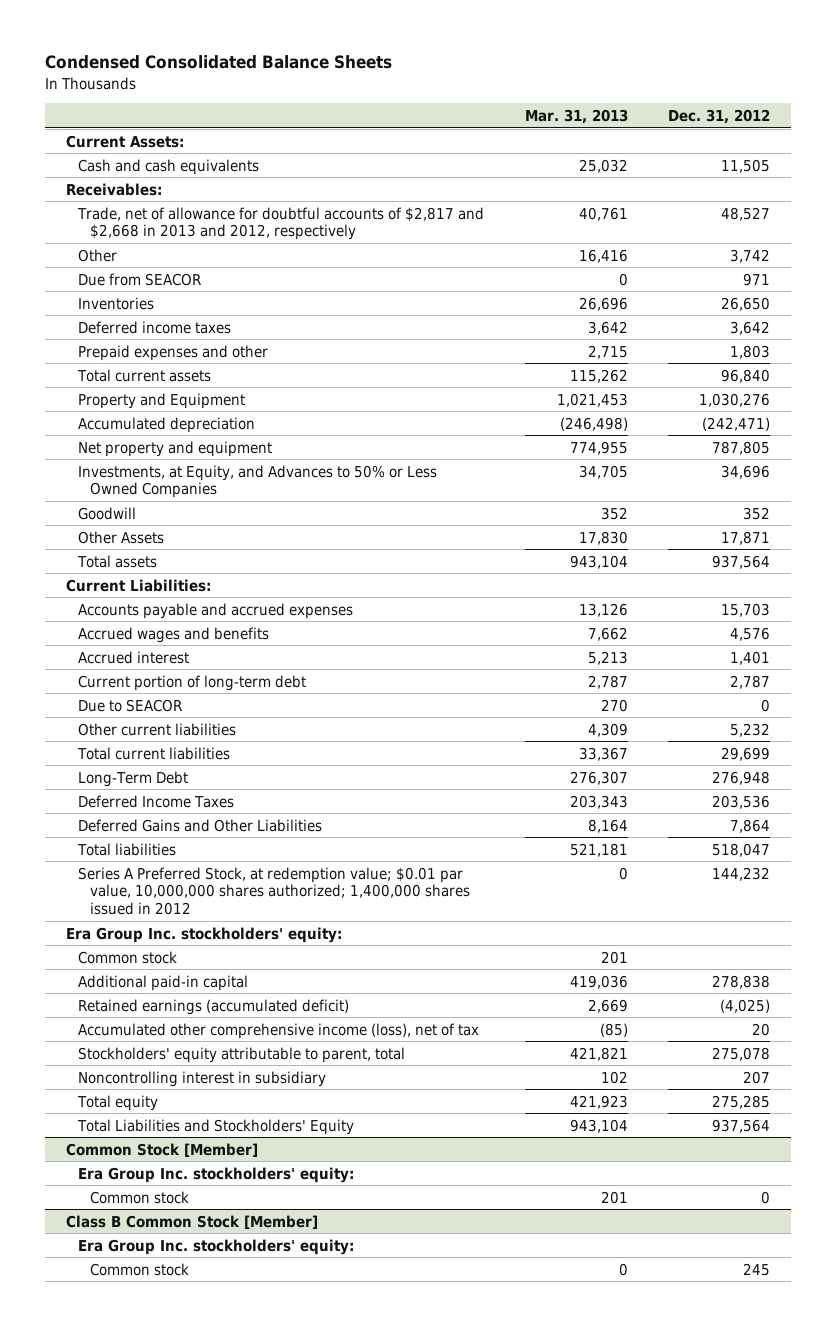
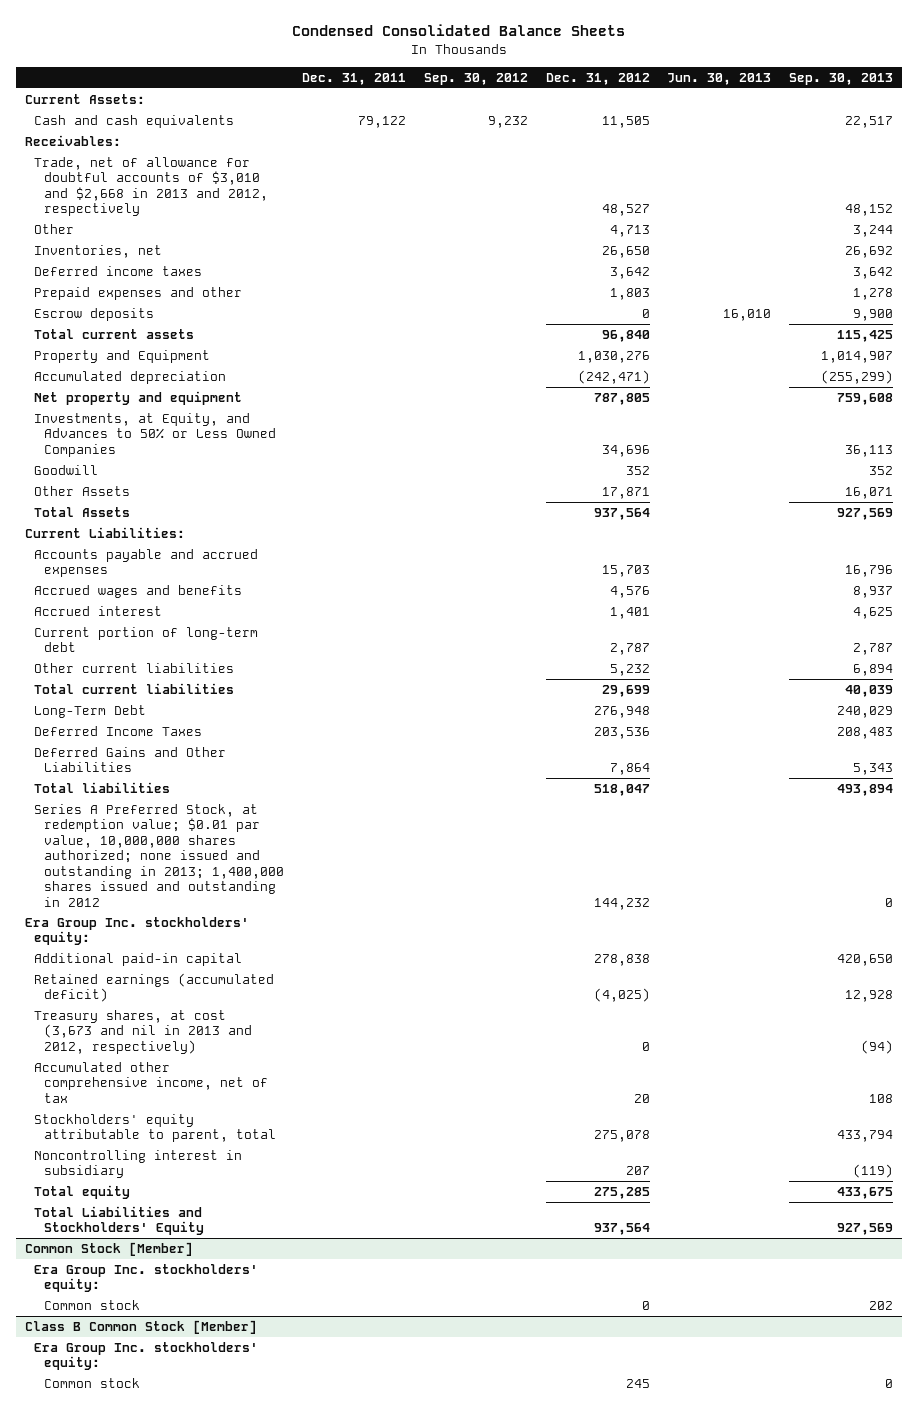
[524,108,628,124] Mar. 31, 2013 -> none
none -> [301,73,406,86] Dec. 31, 2011
none -> [423,73,528,86] Sep. 30, 2012
none -> [667,73,772,86] Jun. 30, 2013
none -> [789,73,894,86] Sep. 30, 2013
[77,272,201,286] Due from SEACOR -> none
[76,206,484,241] Trade, net of allowance for doubtful accounts of $2,817 and $2,668 in 2013 and 2012, respectively -> [34,156,269,217] Trade, net of allowance for doubtful accounts of $3,010 and $2,668 in 2013 and 2012, respectively
[730,248,771,263] 3,742 -> [609,224,650,237] 4,713
[77,296,154,310] Inventories -> [34,244,163,258] Inventories, net
none -> [34,307,155,321] Escrow deposits
[76,554,157,568] Total assets -> [34,506,131,517] Total Assets
[77,698,182,712] Due to SEACOR -> none
[77,866,471,916] Series A Preferred Stock, at redemption value; $0.01 par value, 10,000,000 shares authorized; 1,400,000 shares issued in 2012 -> [34,803,285,907] Series A Preferred Stock, at redemption value; $0.01 par value, 10,000,000 shares authorized; none issued and outstanding in 2013; 1,400,000 shares issued and outstanding in 2012
[77,950,177,964] Common stock -> none
none -> [34,1009,253,1054] Treasury shares, at cost (3,673 and nil in 2013 and 2012, respectively)
[77,1022,479,1039] Accumulated other comprehensive income (loss), net of tax -> [34,1061,269,1103] Accumulated other comprehensive income, net of tax

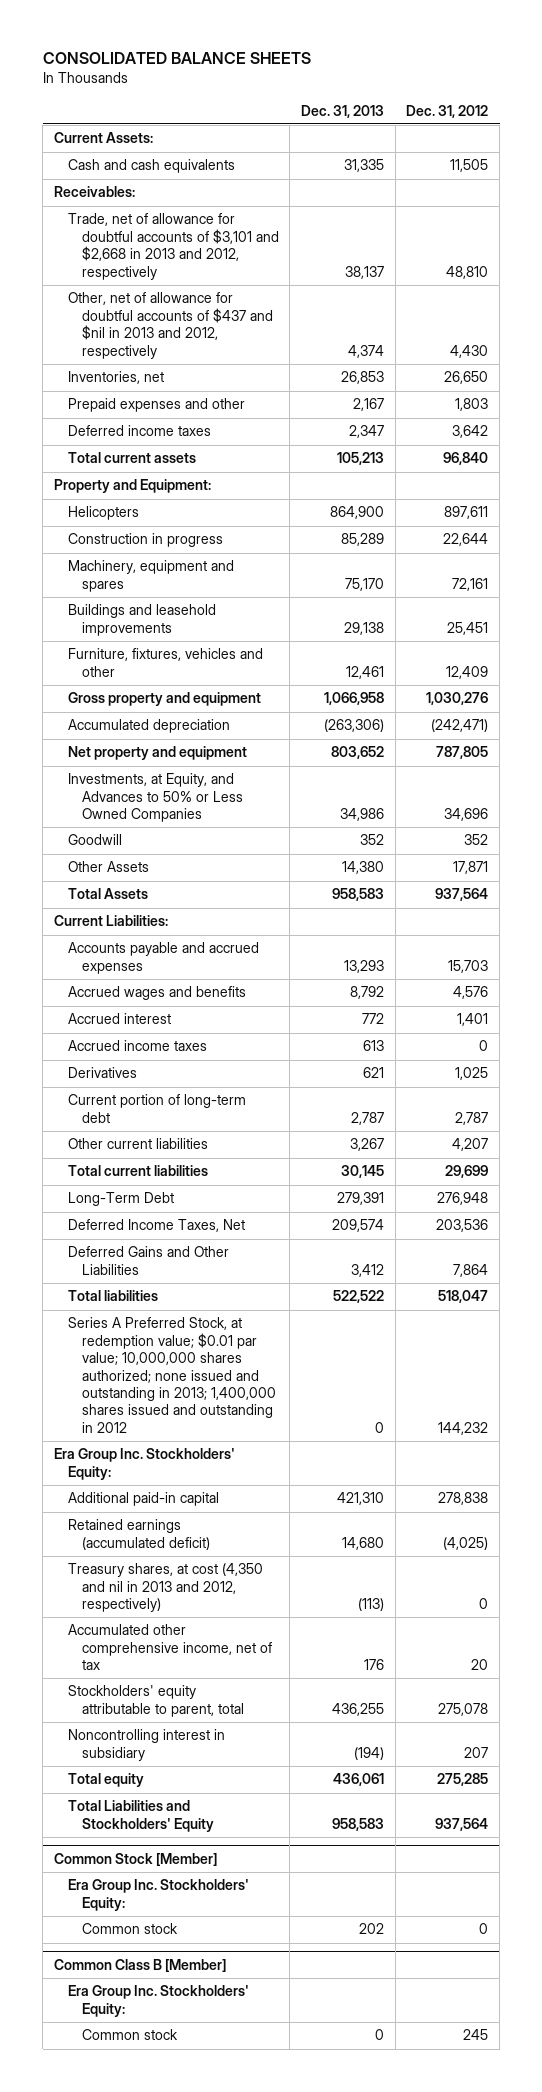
[291,24,625,37] Condensed Consolidated Balance Sheets -> [42,52,311,65] CONSOLIDATED BALANCE SHEETS
[301,73,406,86] Dec. 31, 2011 -> none
[423,73,528,86] Sep. 30, 2012 -> none
[667,73,772,86] Jun. 30, 2013 -> none
[789,73,894,86] Sep. 30, 2013 -> none
none -> [300,104,384,118] Dec. 31, 2013
[34,223,75,234] Other -> none
[34,156,269,217] Trade, net of allowance for doubtful accounts of $3,010 and $2,668 in 2013 and 2012, respectively -> [67,213,279,280] Trade, net of allowance for doubtful accounts of $3,101 and $2,668 in 2013 and 2012, respectively
[601,204,650,217] 48,527 -> [446,265,489,279] 48,810
none -> [67,292,273,359] Other, net of allowance for doubtful accounts of $437 and $nil in 2013 and 2012, respectively
[34,307,155,321] Escrow deposits -> none
[34,265,203,276] Deferred income taxes -> [67,425,211,437] Deferred income taxes
none -> [53,479,211,494] Property and Equipment:
none -> [67,506,139,521] Helicopters
none -> [67,533,223,548] Construction in progress
none -> [67,560,234,592] Machinery, equipment and spares
none -> [67,604,216,636] Buildings and leasehold improvements
none -> [67,648,263,677] Furniture, fixtures, vehicles and other
[34,349,211,363] Property and Equipment -> [67,692,261,707] Gross property and equipment
none -> [67,1040,207,1052] Accrued income taxes
none -> [67,1067,137,1079] Derivatives
[609,663,650,676] 5,232 -> [452,1138,489,1152] 4,207
[34,725,203,736] Deferred Income Taxes -> [67,1219,245,1233] Deferred Income Taxes, Net
[34,803,285,907] Series A Preferred Stock, at redemption value; $0.01 par value, 10,000,000 shares authorized; none issued and outstanding in 2013; 1,400,000 shares issued and outstanding in 2012 -> [67,1317,276,1433] Series A Preferred Stock, at redemption value; $0.01 par value; 10,000,000 shares authorized; none issued and outstanding in 2013; 1,400,000 shares issued and outstanding in 2012
[24,916,249,946] Era Group Inc. stockholders' equity: -> [53,1448,235,1480] Era Group Inc. Stockholders' Equity:
[34,1009,253,1054] Treasury shares, at cost (3,673 and nil in 2013 and 2012, respectively) -> [67,1563,263,1613] Treasury shares, at cost (4,350 and nil in 2013 and 2012, respectively)
[34,1263,259,1293] Era Group Inc. stockholders' equity: -> [67,1879,249,1911] Era Group Inc. Stockholders' Equity:
[24,1319,257,1334] Class B Common Stock [Member] -> [53,1959,226,1973] Common Class B [Member]
[34,1341,259,1371] Era Group Inc. stockholders' equity: -> [67,1985,249,2017] Era Group Inc. Stockholders' Equity:

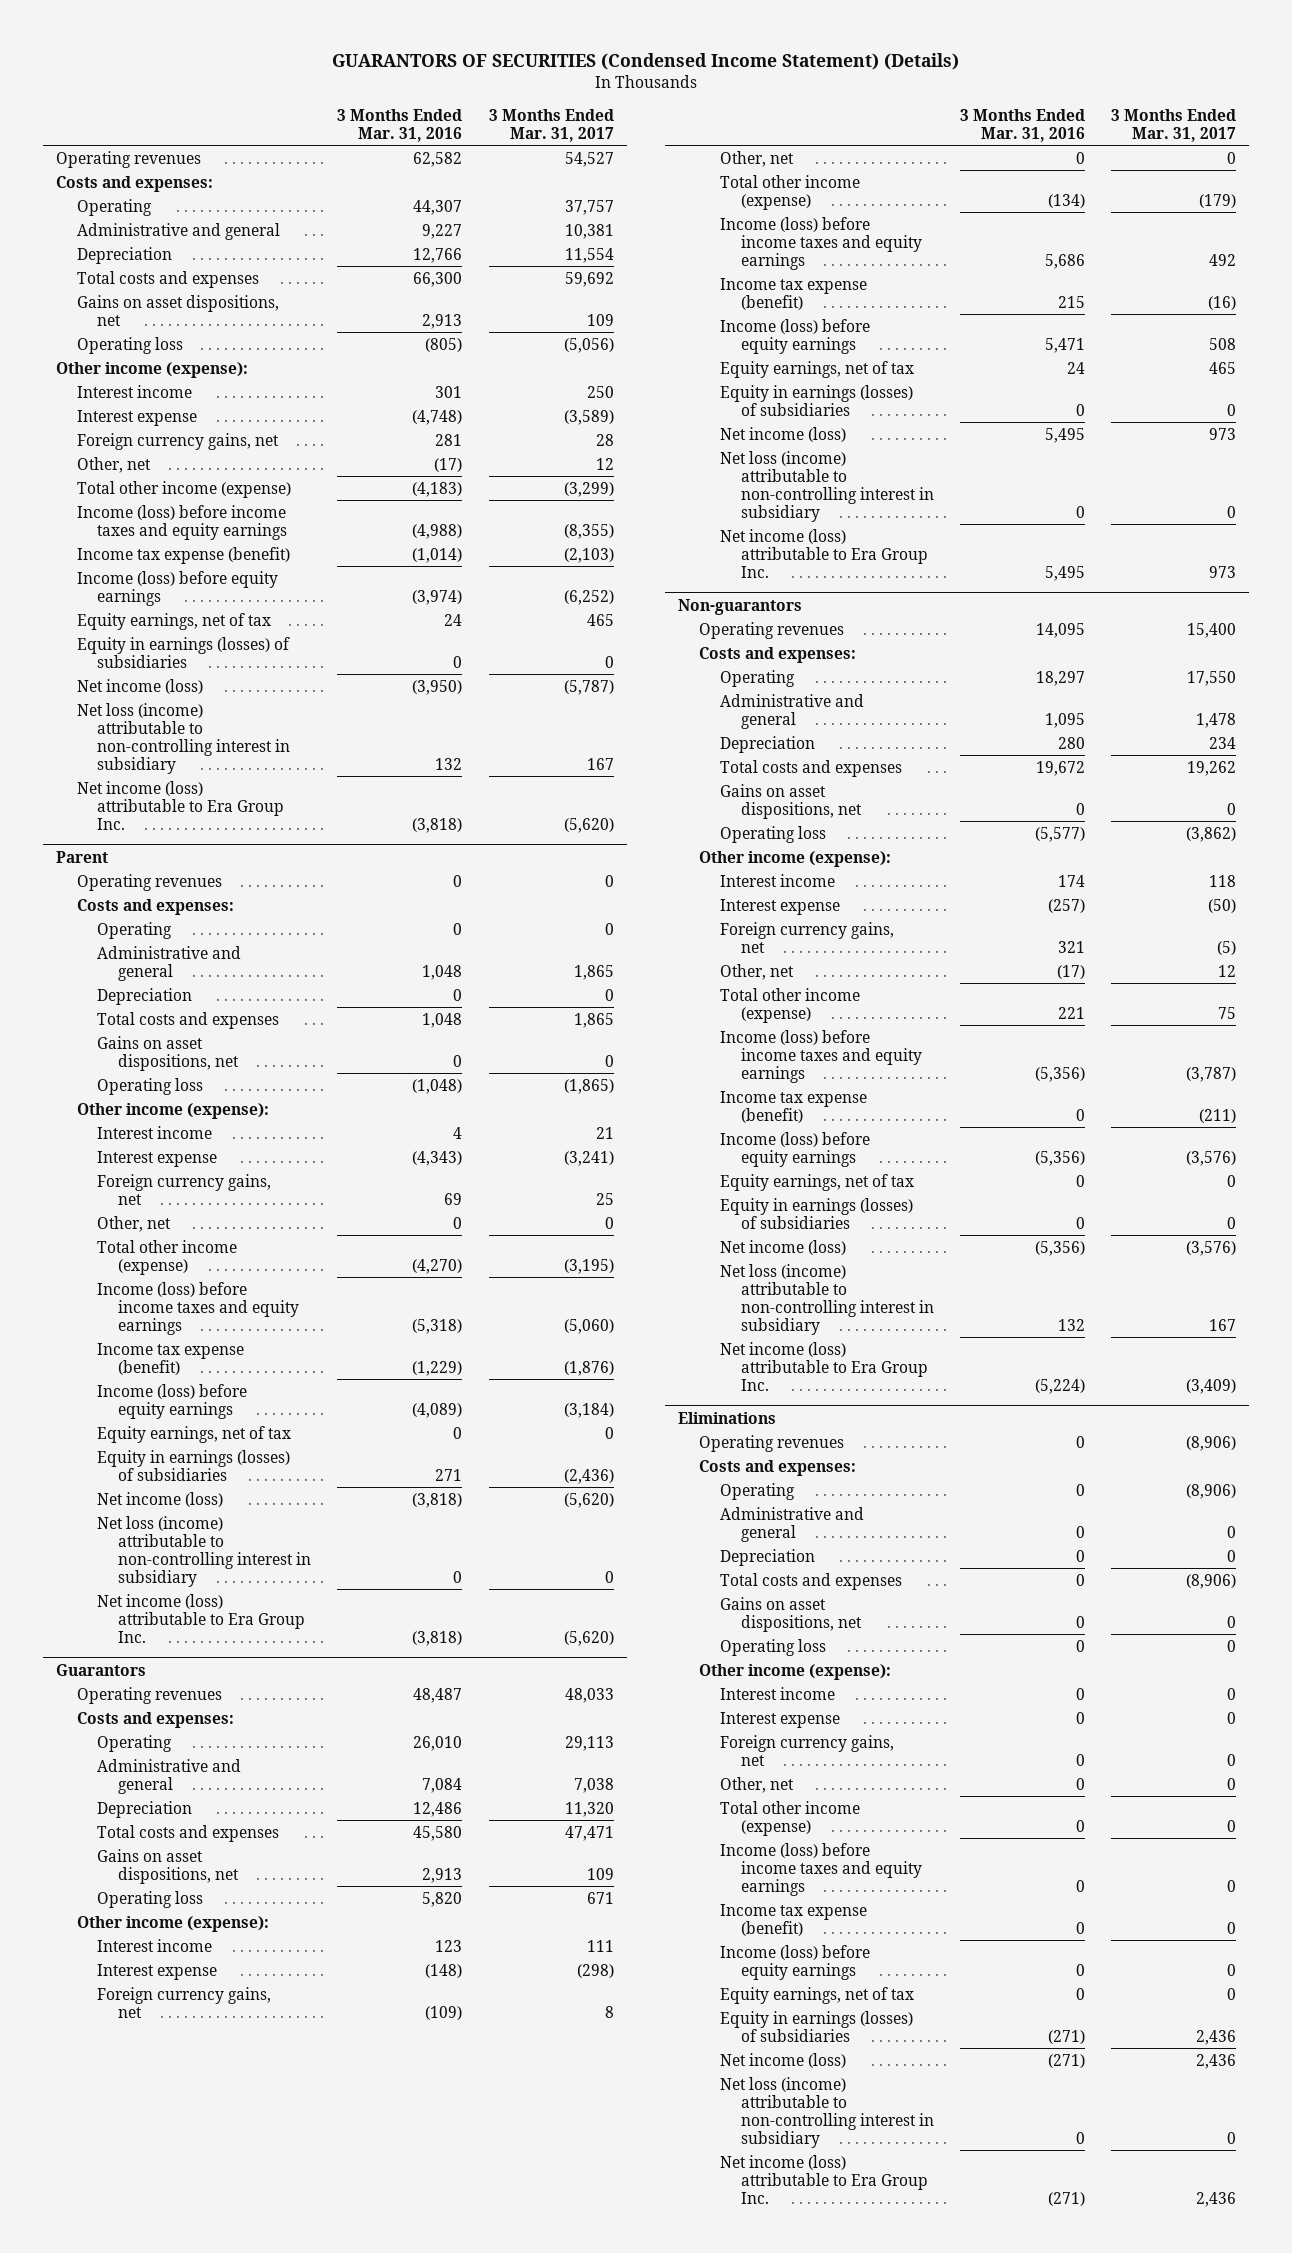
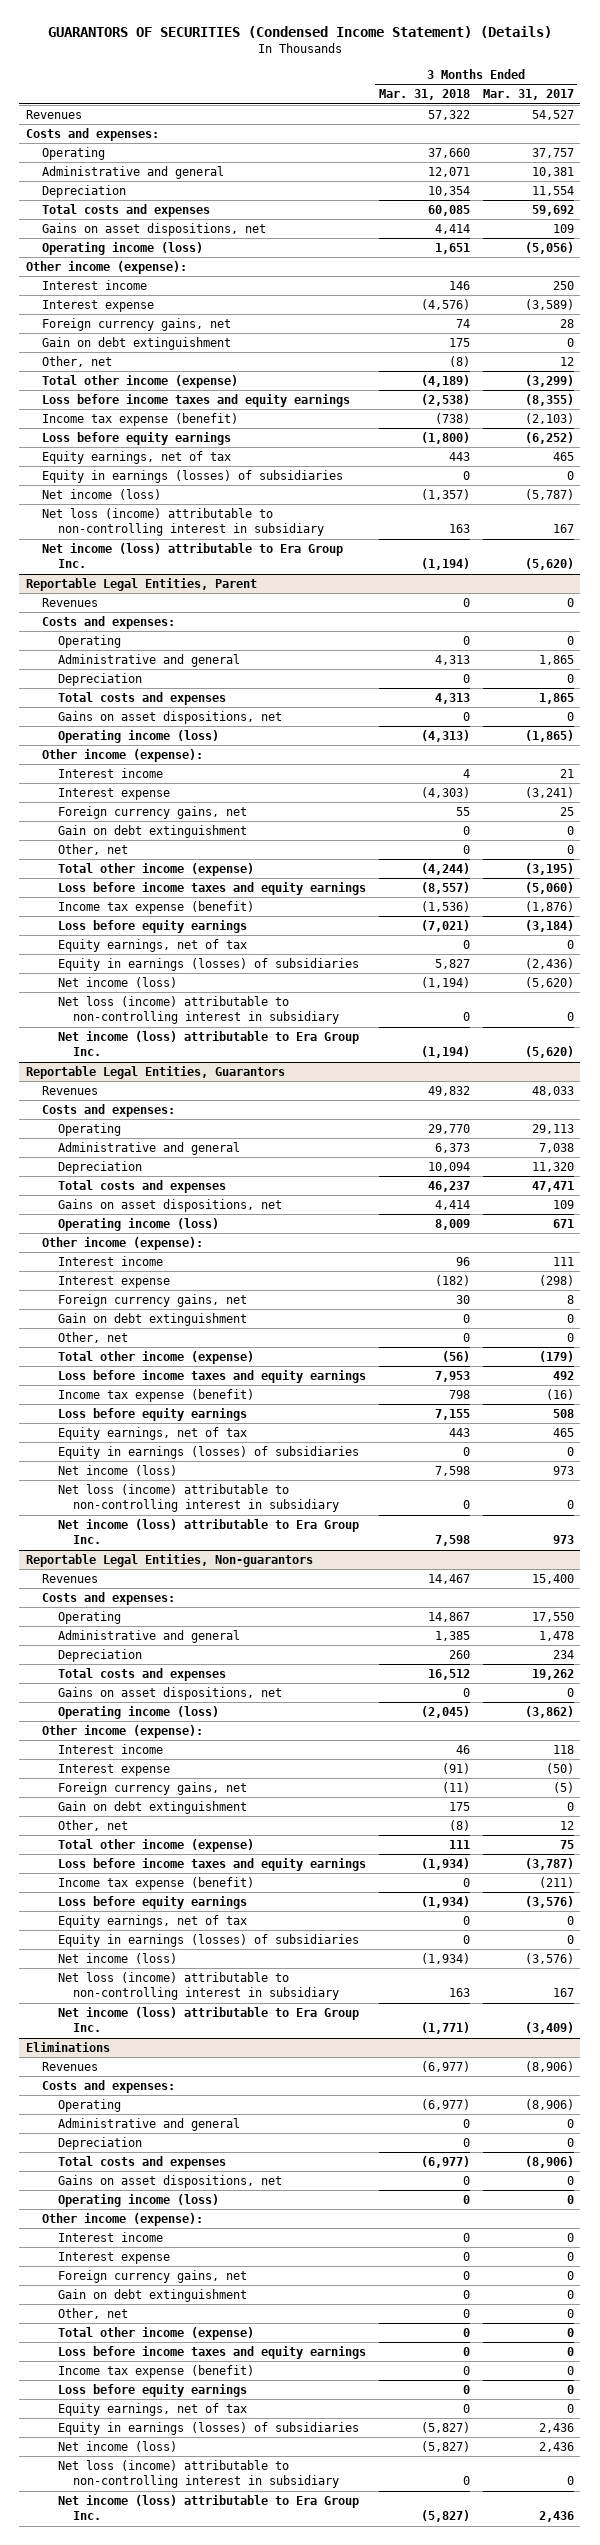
[337,108,463,142] 3 Months Ended Mar. 31, 2016 -> none
none -> [378,89,470,101] Mar. 31, 2018
[55,150,201,168] Operating revenues -> [25,109,82,119] Revenues
[76,336,183,354] Operating loss -> [41,241,203,255] Operating income (loss)
none -> [41,336,231,350] Gain on debt extinguishment
[76,504,288,540] Income (loss) before income taxes and equity earnings -> [41,393,350,407] Loss before income taxes and equity earnings
[76,570,278,606] Income (loss) before equity earnings -> [41,431,231,445] Loss before equity earnings
[55,850,108,863] Parent -> none
none -> [25,577,257,591] Reportable Legal Entities, Parent
[76,873,222,891] Operating revenues -> [41,597,98,607] Revenues
[97,1077,204,1095] Operating loss -> [57,729,219,743] Operating income (loss)
none -> [57,824,247,838] Gain on debt extinguishment
[97,1281,300,1335] Income (loss) before income taxes and equity earnings -> [57,881,366,895] Loss before income taxes and equity earnings
[97,1383,248,1419] Income (loss) before equity earnings -> [57,919,247,933] Loss before equity earnings
[55,1663,146,1676] Guarantors -> none
none -> [25,1065,285,1079] Reportable Legal Entities, Guarantors
[76,1686,222,1704] Operating revenues -> [41,1085,98,1095] Revenues
[97,1890,204,1908] Operating loss -> [57,1217,219,1231] Operating income (loss)
none -> [57,1312,247,1326] Gain on debt extinguishment
[719,216,922,270] Income (loss) before income taxes and equity earnings -> [57,1369,366,1383] Loss before income taxes and equity earnings
[719,318,870,354] Income (loss) before equity earnings -> [57,1407,247,1421] Loss before equity earnings
[678,598,803,615] Non-guarantors -> none
none -> [25,1553,313,1567] Reportable Legal Entities, Non-guarantors
[699,621,845,639] Operating revenues -> [41,1573,98,1583] Revenues
[719,825,826,843] Operating loss -> [57,1705,219,1719] Operating income (loss)
none -> [57,1800,247,1814] Gain on debt extinguishment
[719,1029,922,1083] Income (loss) before income taxes and equity earnings -> [57,1857,366,1871] Loss before income taxes and equity earnings
[719,1131,870,1167] Income (loss) before equity earnings -> [57,1895,247,1909] Loss before equity earnings
[699,1434,845,1452] Operating revenues -> [41,2061,98,2071] Revenues
[719,1638,826,1656] Operating loss -> [57,2193,219,2207] Operating income (loss)
none -> [57,2288,247,2302] Gain on debt extinguishment
[719,1842,922,1896] Income (loss) before income taxes and equity earnings -> [57,2345,366,2359] Loss before income taxes and equity earnings
[719,1944,870,1980] Income (loss) before equity earnings -> [57,2383,247,2397] Loss before equity earnings

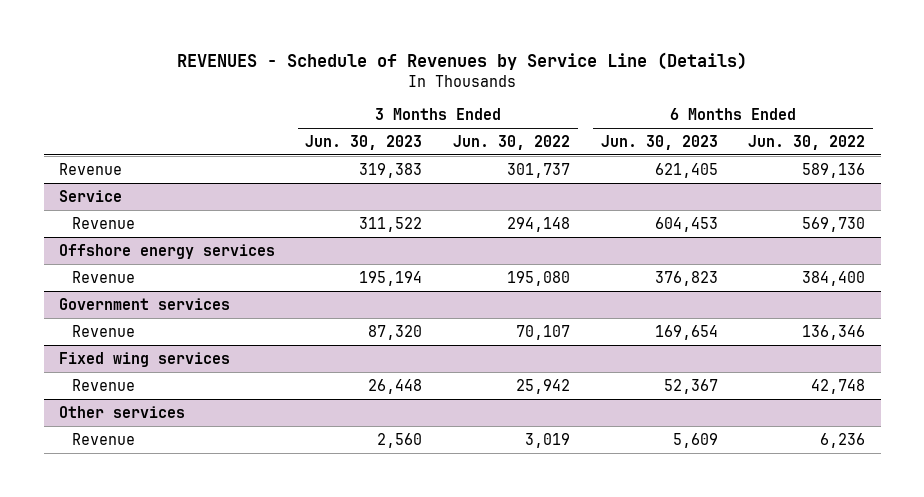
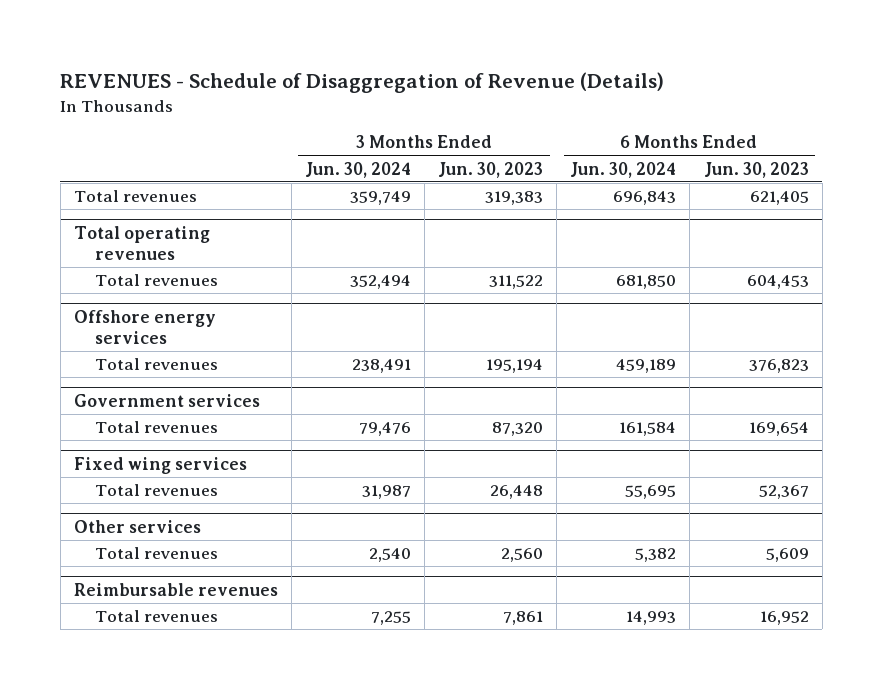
[177,51,748,70] REVENUES - Schedule of Revenues by Service Line (Details) -> [60,71,665,93] REVENUES - Schedule of Disaggregation of Revenue (Details)
[453,135,571,151] Jun. 30, 2022 -> none
[748,135,866,151] Jun. 30, 2022 -> none
none -> [305,161,412,178] Jun. 30, 2024
none -> [570,161,677,178] Jun. 30, 2024
[58,162,122,175] Revenue -> [73,190,197,203] Total revenues
[58,189,122,202] Service -> [73,225,210,260] Total operating revenues
[71,216,135,229] Revenue -> [94,274,218,287] Total revenues
[71,270,135,283] Revenue -> [94,358,218,371] Total revenues
[71,324,135,337] Revenue -> [94,421,218,434] Total revenues
[71,378,135,391] Revenue -> [94,484,218,497] Total revenues
[71,432,135,445] Revenue -> [94,547,218,560] Total revenues
none -> [73,582,278,596] Reimbursable revenues
none -> [94,610,218,623] Total revenues

